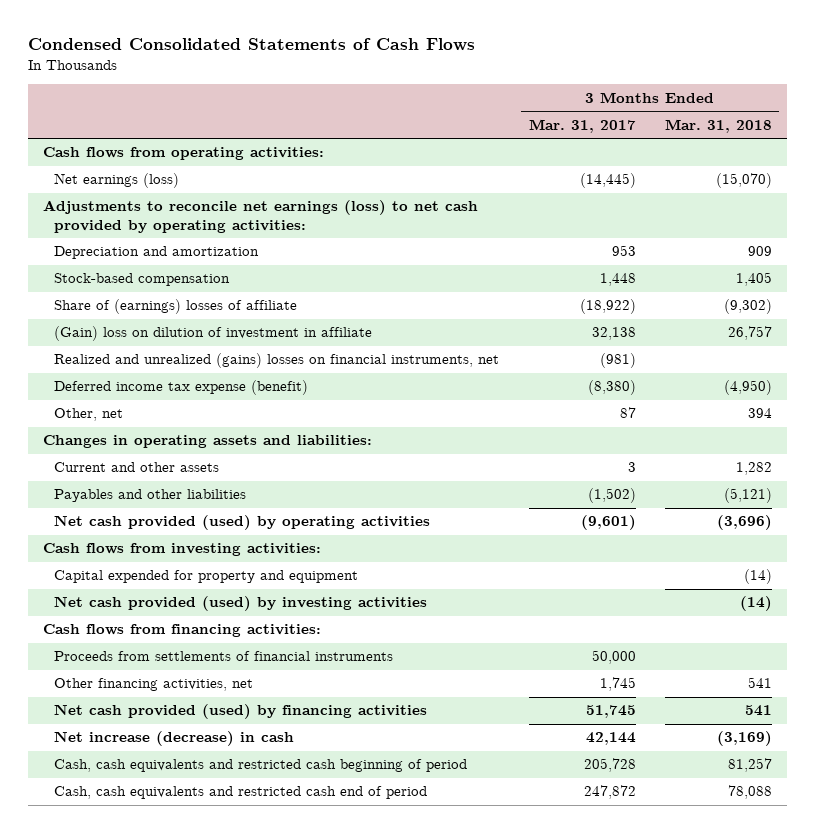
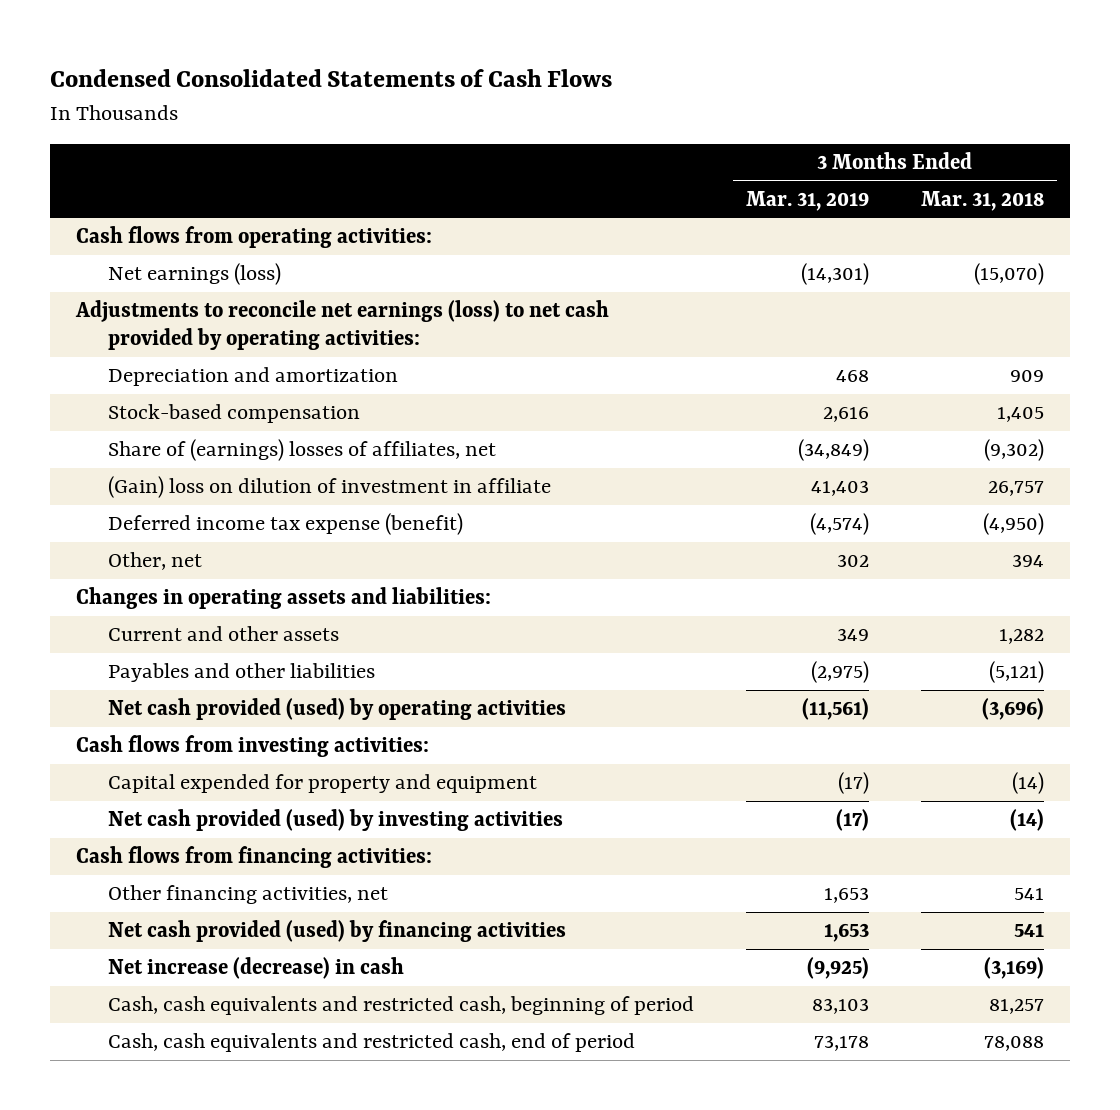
[528,118,636,133] Mar. 31, 2017 -> none
none -> [745,190,869,211] Mar. 31, 2019
[53,299,297,315] Share of (earnings) losses of affiliate -> [107,439,496,462] Share of (earnings) losses of affiliates, net
[53,353,499,369] Realized and unrealized (gains) losses on financial instruments, net -> none
[53,651,393,662] Proceeds from settlements of financial instruments -> none
[53,759,467,773] Cash, cash equivalents and restricted cash beginning of period -> [107,996,694,1016] Cash, cash equivalents and restricted cash, beginning of period
[53,786,427,800] Cash, cash equivalents and restricted cash end of period -> [107,1033,635,1053] Cash, cash equivalents and restricted cash, end of period

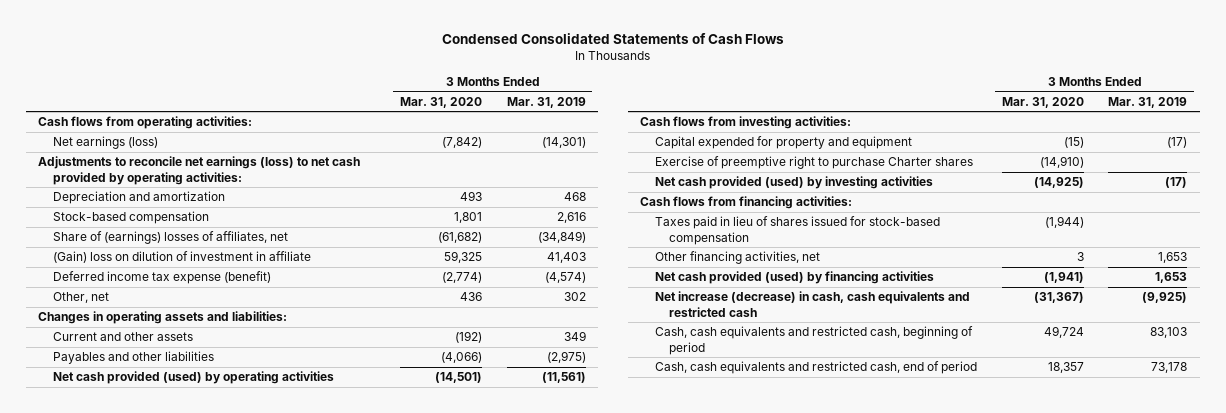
[920,190,1044,211] Mar. 31, 2018 -> none
none -> [399,96,482,108] Mar. 31, 2020
none -> [654,156,973,170] Exercise of preemptive right to purchase Charter shares
none -> [654,216,940,245] Taxes paid in lieu of shares issued for stock-based compensation
[107,957,404,980] Net increase (decrease) in cash -> [654,291,970,317] Net increase (decrease) in cash, cash equivalents and restricted cash

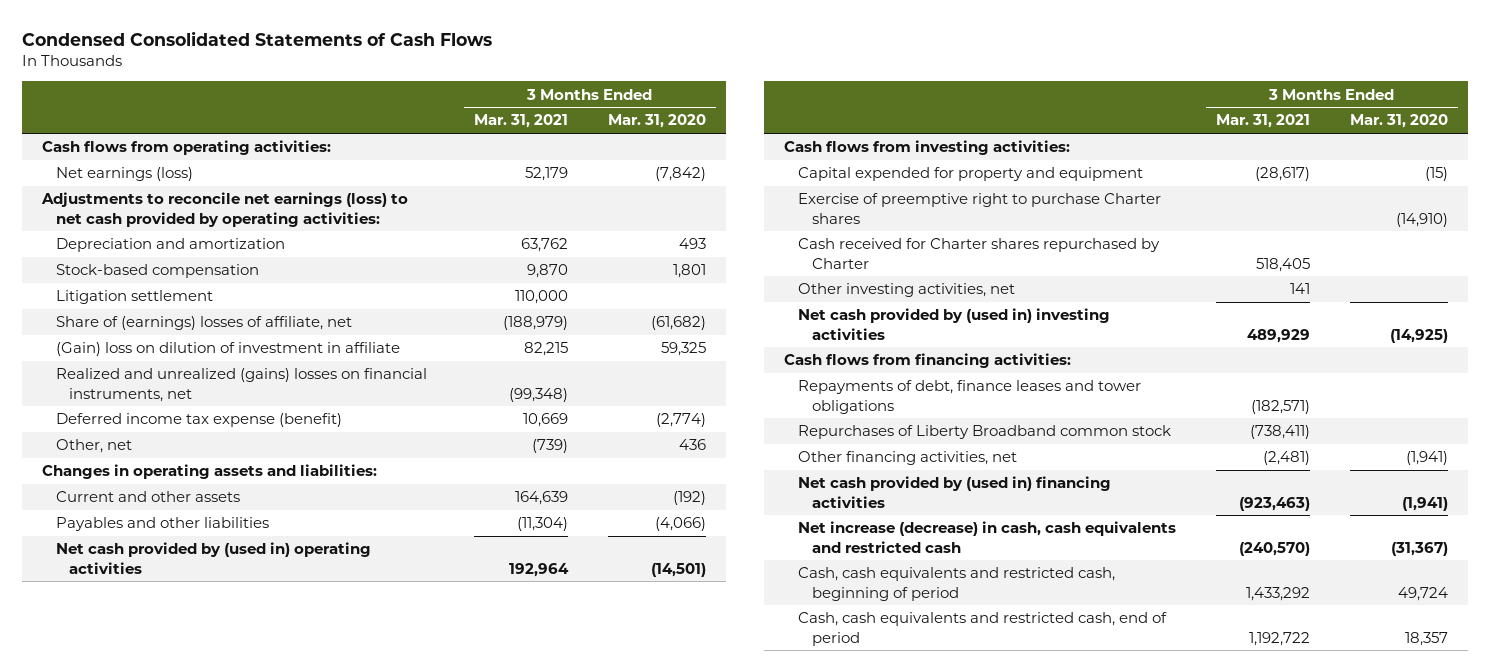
[506,96,586,108] Mar. 31, 2019 -> none
none -> [473,114,568,129] Mar. 31, 2021
none -> [55,290,213,305] Litigation settlement
[52,231,288,245] Share of (earnings) losses of affiliates, net -> [55,316,352,331] Share of (earnings) losses of affiliate, net
none -> [55,368,427,402] Realized and unrealized (gains) losses on financial instruments, net
[52,371,334,385] Net cash provided (used) by operating activities -> [55,542,371,574] Net cash provided by (used in) operating activities
none -> [797,238,1160,269] Cash received for Charter shares repurchased by Charter
none -> [797,283,1015,298] Other investing activities, net
[654,176,933,190] Net cash provided (used) by investing activities -> [797,308,1110,340] Net cash provided by (used in) investing activities
[654,216,940,245] Taxes paid in lieu of shares issued for stock-based compensation -> none
none -> [797,380,1141,414] Repayments of debt, finance leases and tower obligations
none -> [797,425,1171,440] Repurchases of Liberty Broadband common stock
[1076,252,1084,262] 3 -> [1406,451,1449,466] (1,941)
[654,271,934,285] Net cash provided (used) by financing activities -> [797,476,1111,508] Net cash provided by (used in) financing activities

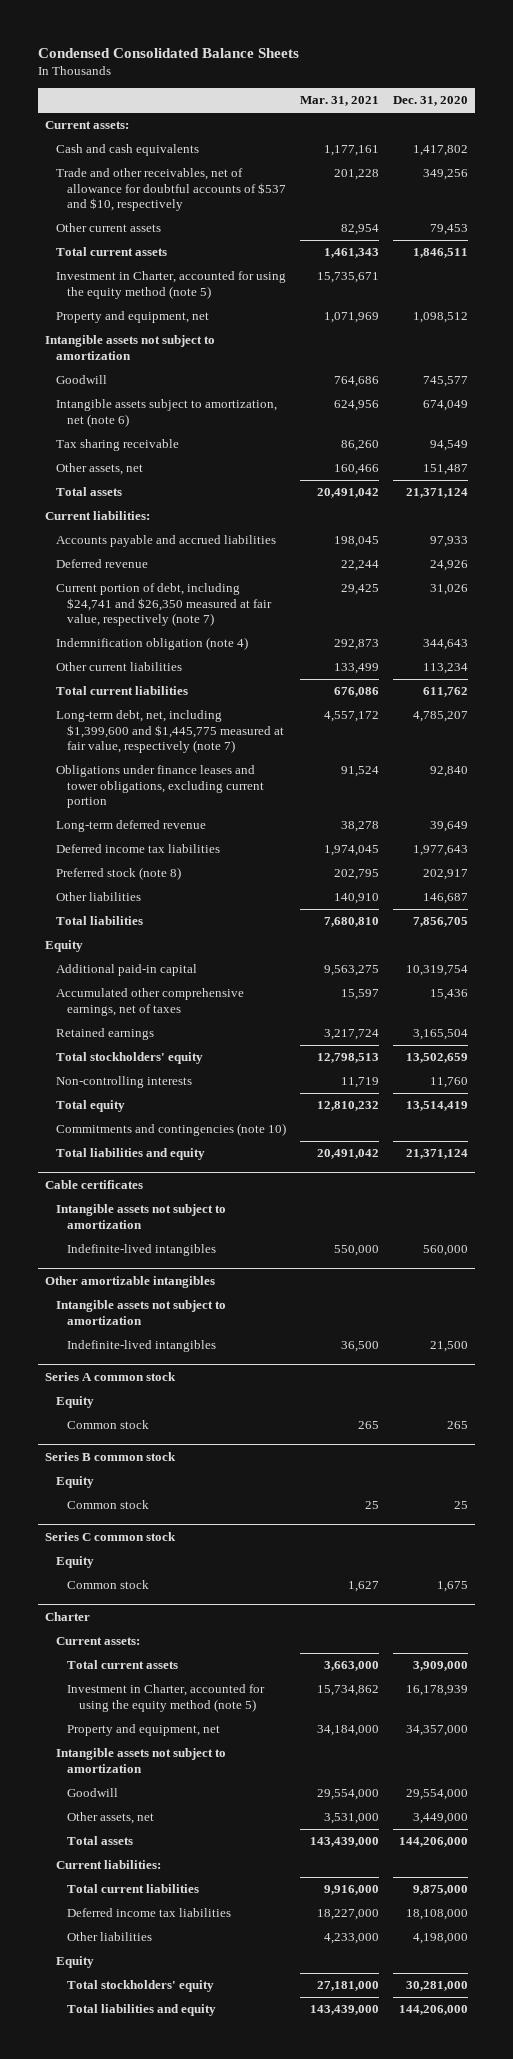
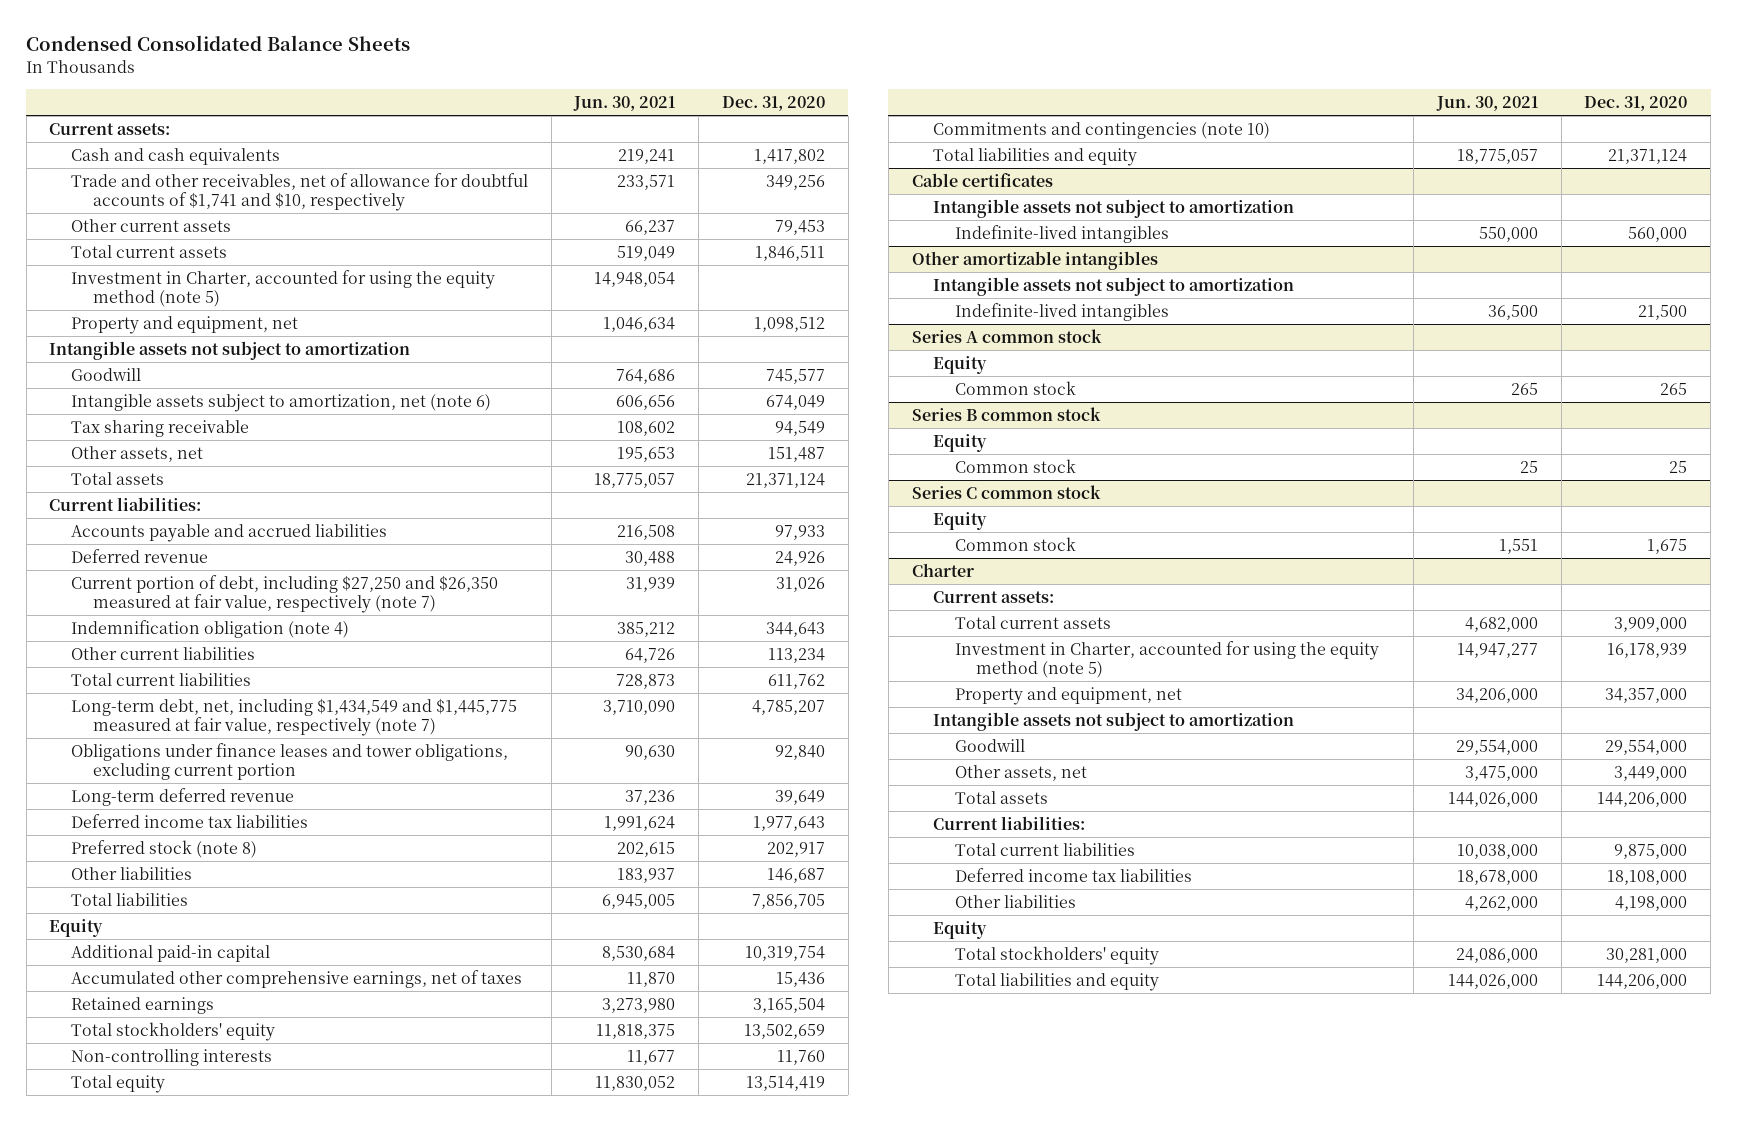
[300,96,380,107] Mar. 31, 2021 -> none
none -> [573,95,676,111] Jun. 30, 2021
[56,168,287,212] Trade and other receivables, net of allowance for doubtful accounts of $537 and $10, respectively -> [70,173,528,211] Trade and other receivables, net of allowance for doubtful accounts of $1,741 and $10, respectively
[56,583,273,627] Current portion of debt, including $24,741 and $26,350 measured at fair value, respectively (note 7) -> [70,575,498,613] Current portion of debt, including $27,250 and $26,350 measured at fair value, respectively (note 7)
[56,710,285,754] Long-term debt, net, including $1,399,600 and $1,445,775 measured at fair value, respectively (note 7) -> [70,698,517,736] Long-term debt, net, including $1,434,549 and $1,445,775 measured at fair value, respectively (note 7)

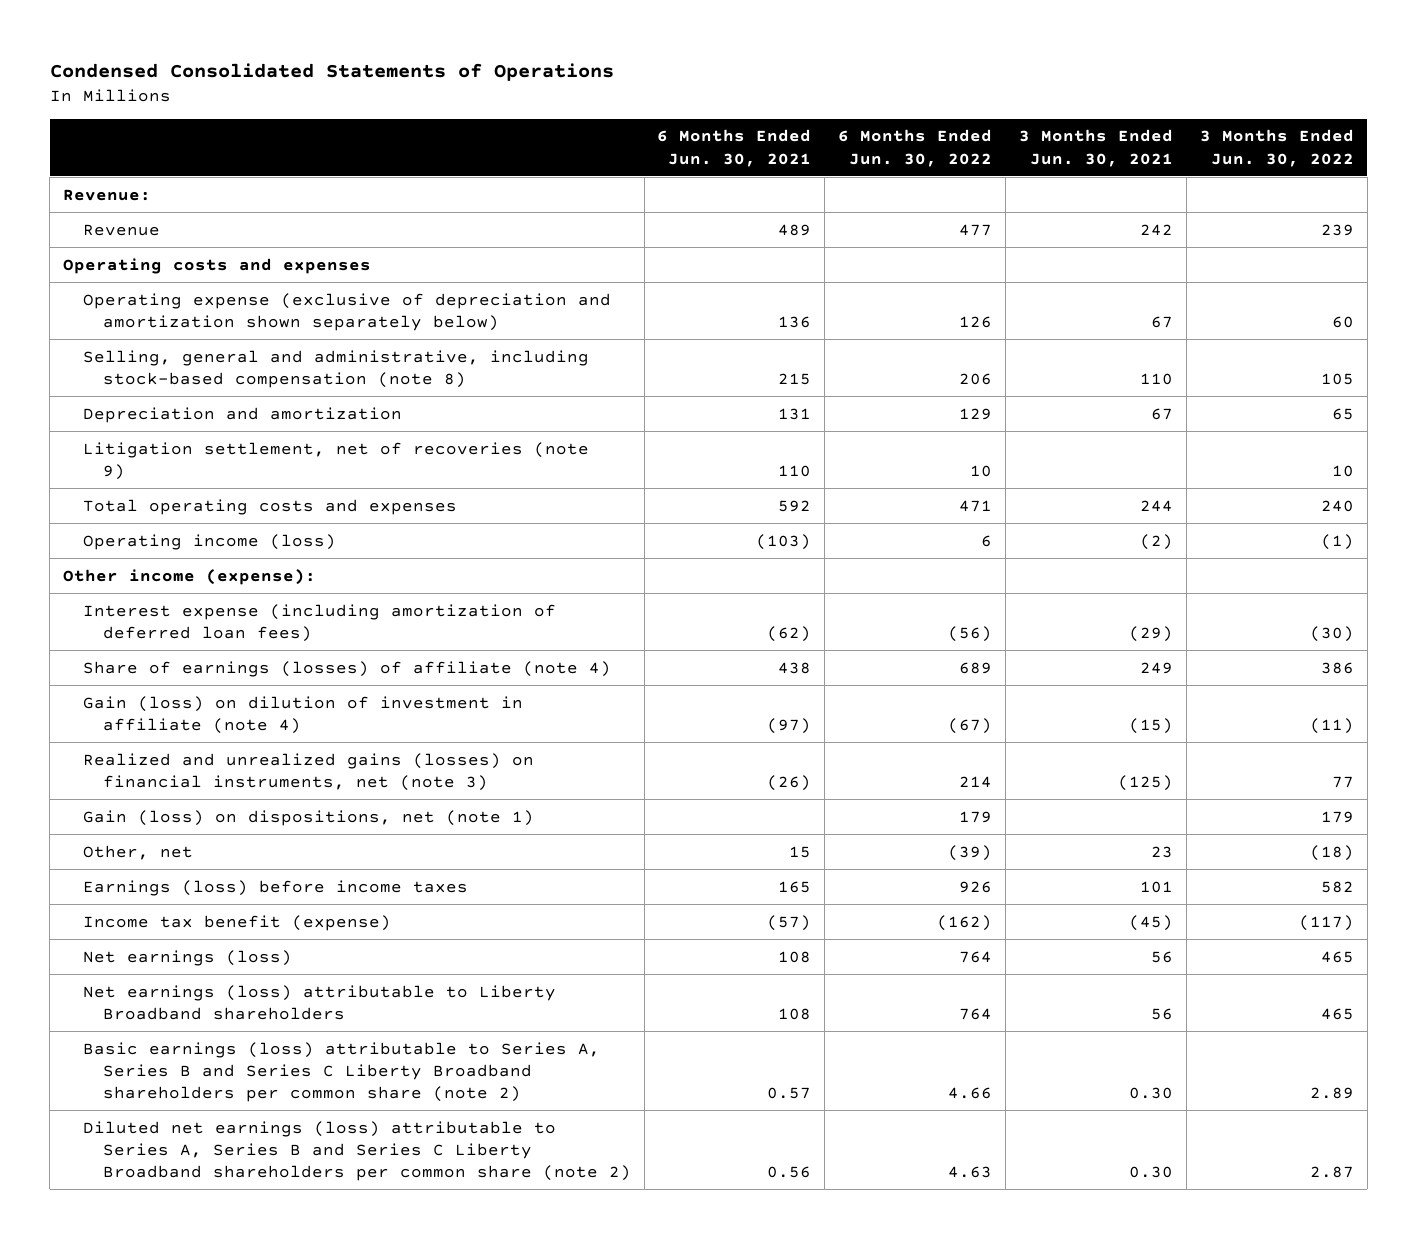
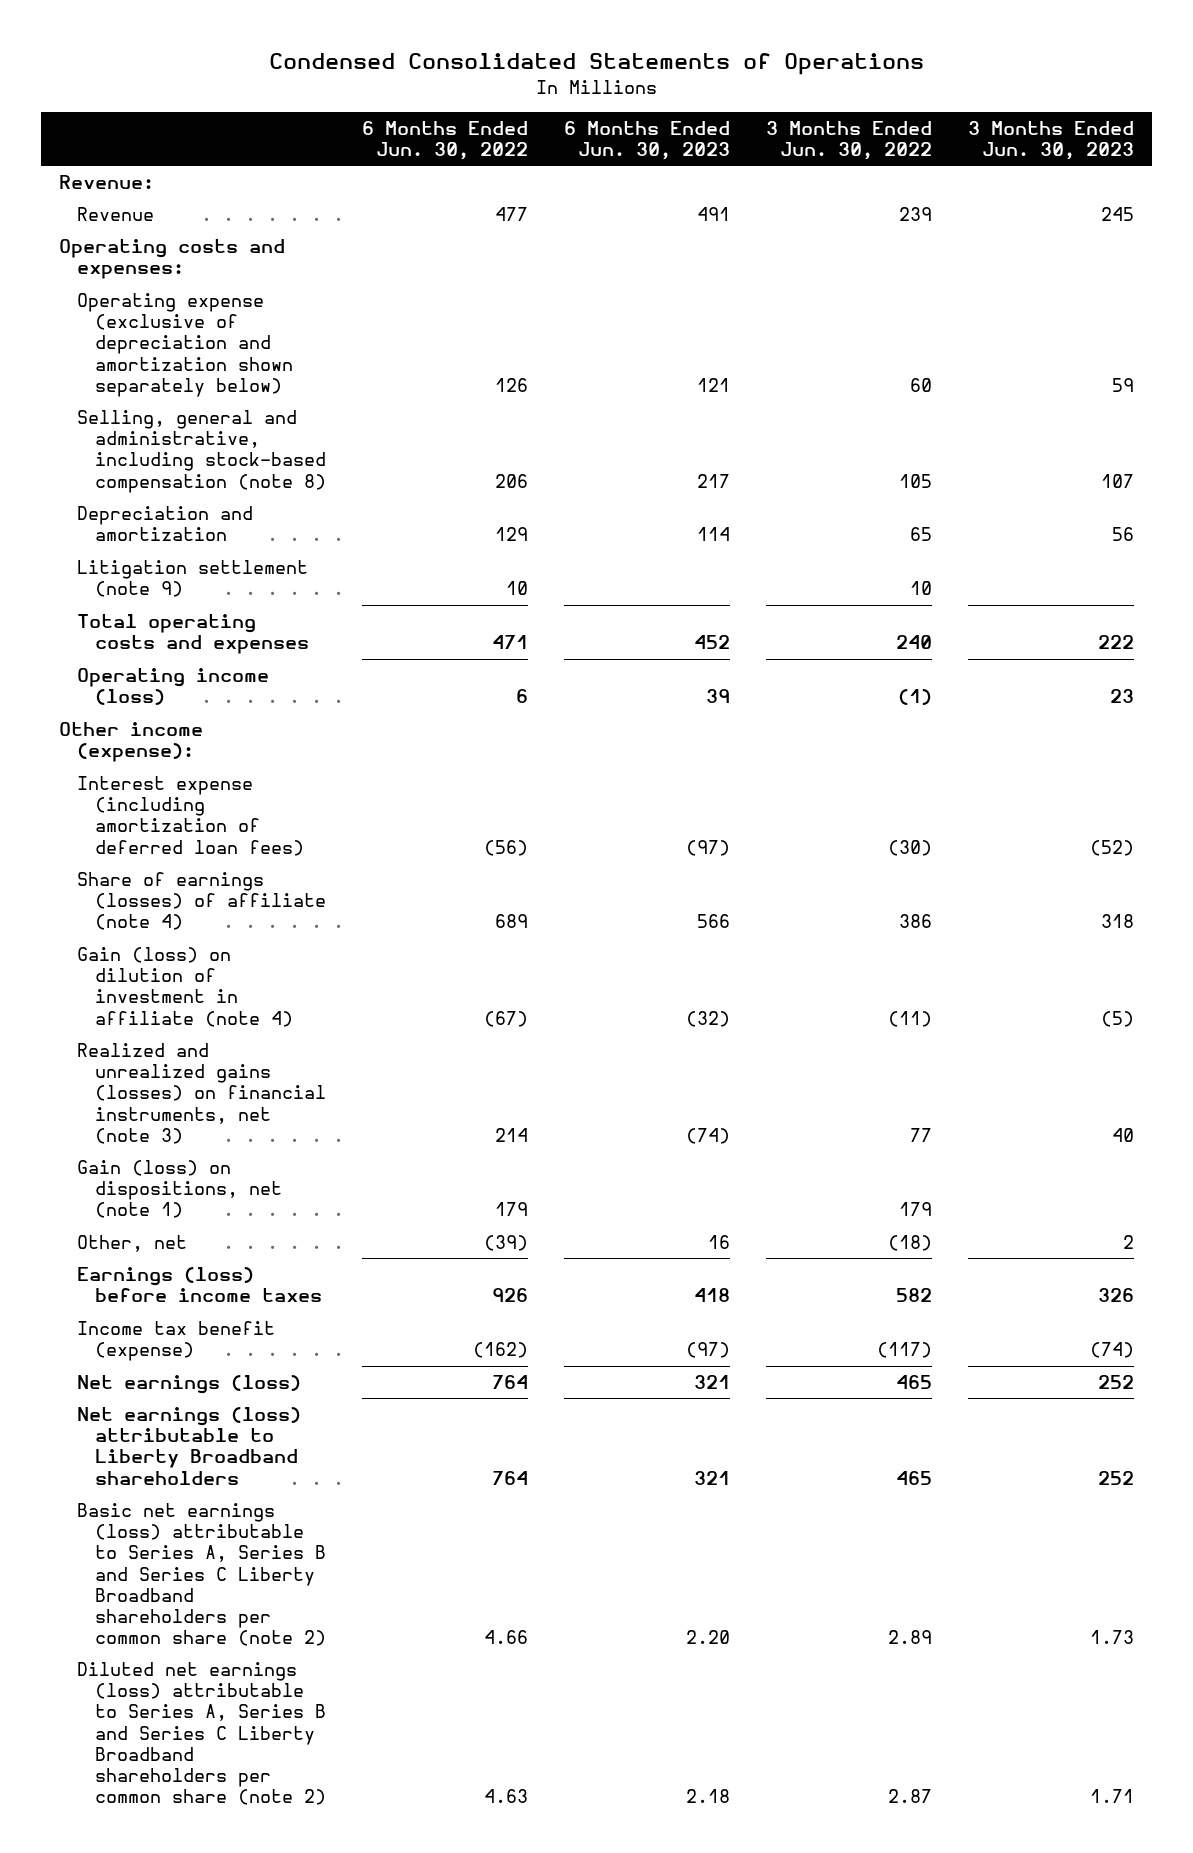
[657,129,812,167] 6 Months Ended Jun. 30, 2021 -> none
[1019,129,1174,167] 3 Months Ended Jun. 30, 2021 -> none
none -> [564,120,731,161] 6 Months Ended Jun. 30, 2023
none -> [968,120,1135,161] 3 Months Ended Jun. 30, 2023
[63,257,372,274] Operating costs and expenses -> [58,239,285,280] Operating costs and expenses:
[82,441,589,480] Litigation settlement, net of recoveries (note 9) -> [77,560,309,598] Litigation settlement (note 9)
[82,1041,600,1103] Basic earnings (loss) attributable to Series A, Series B and Series C Liberty Broadband shareholders per common share (note 2) -> [77,1503,327,1647] Basic net earnings (loss) attributable to Series A, Series B and Series C Liberty Broadband shareholders per common share (note 2)

